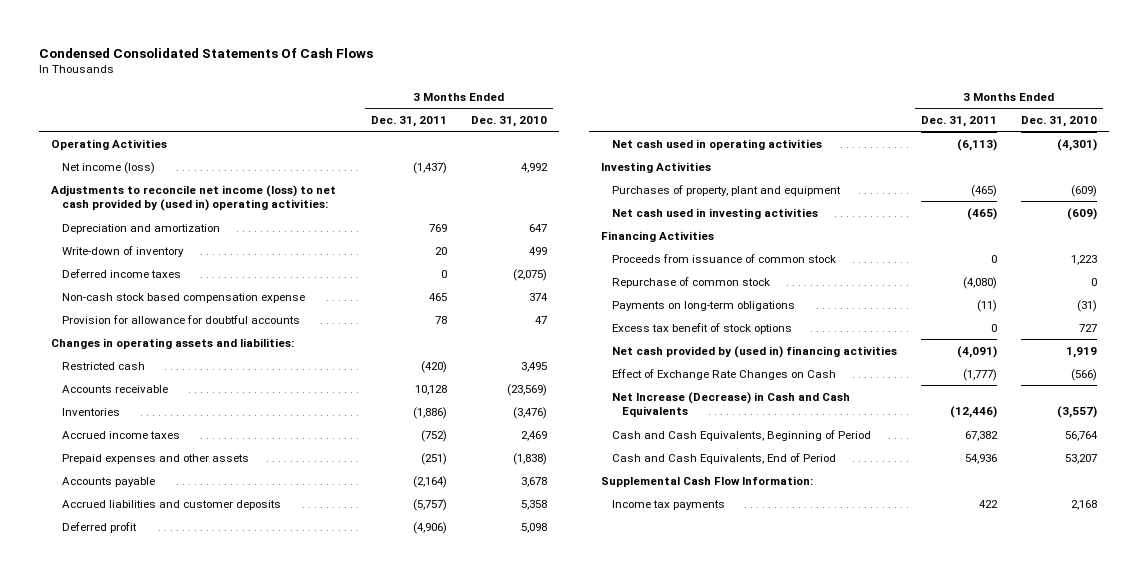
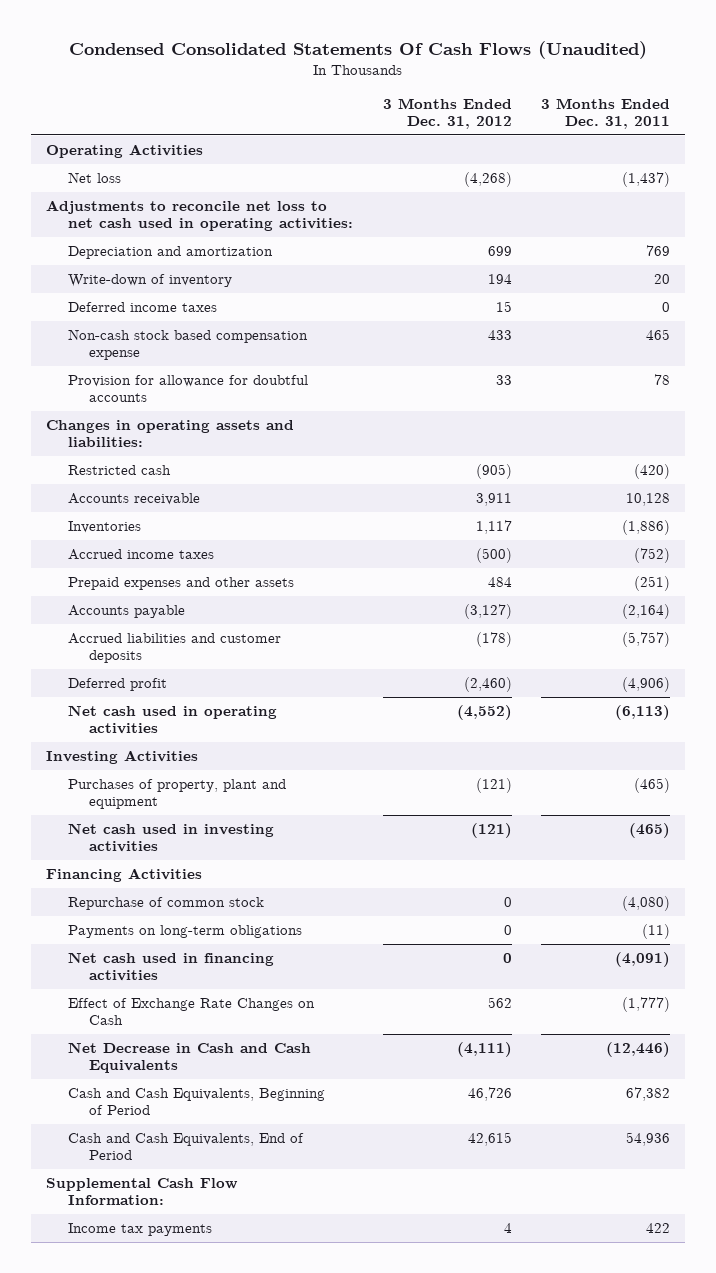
[39,47,374,58] Condensed Consolidated Statements Of Cash Flows -> [69,40,648,59] Condensed Consolidated Statements Of Cash Flows (Unaudited)
[471,116,548,128] Dec. 31, 2010 -> none
none -> [382,97,512,130] 3 Months Ended Dec. 31, 2012
[62,161,156,174] Net income (loss) -> [67,171,121,183] Net loss
[51,184,337,212] Adjustments to reconcile net income (loss) to net cash provided by (used in) operating activities: -> [46,199,353,232] Adjustments to reconcile net loss to net cash used in operating activities:
[611,253,836,263] Proceeds from issuance of common stock -> none
[611,322,792,334] Excess tax benefit of stock options -> none
[611,345,897,358] Net cash provided by (used in) financing activities -> [67,951,274,982] Net cash used in financing activities
[611,391,850,418] Net Increase (Decrease) in Cash and Cash Equivalents -> [67,1041,311,1074] Net Decrease in Cash and Cash Equivalents

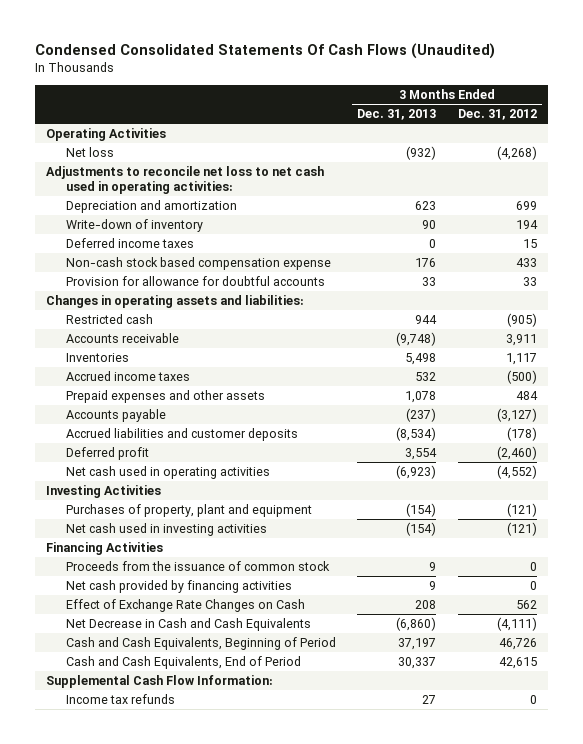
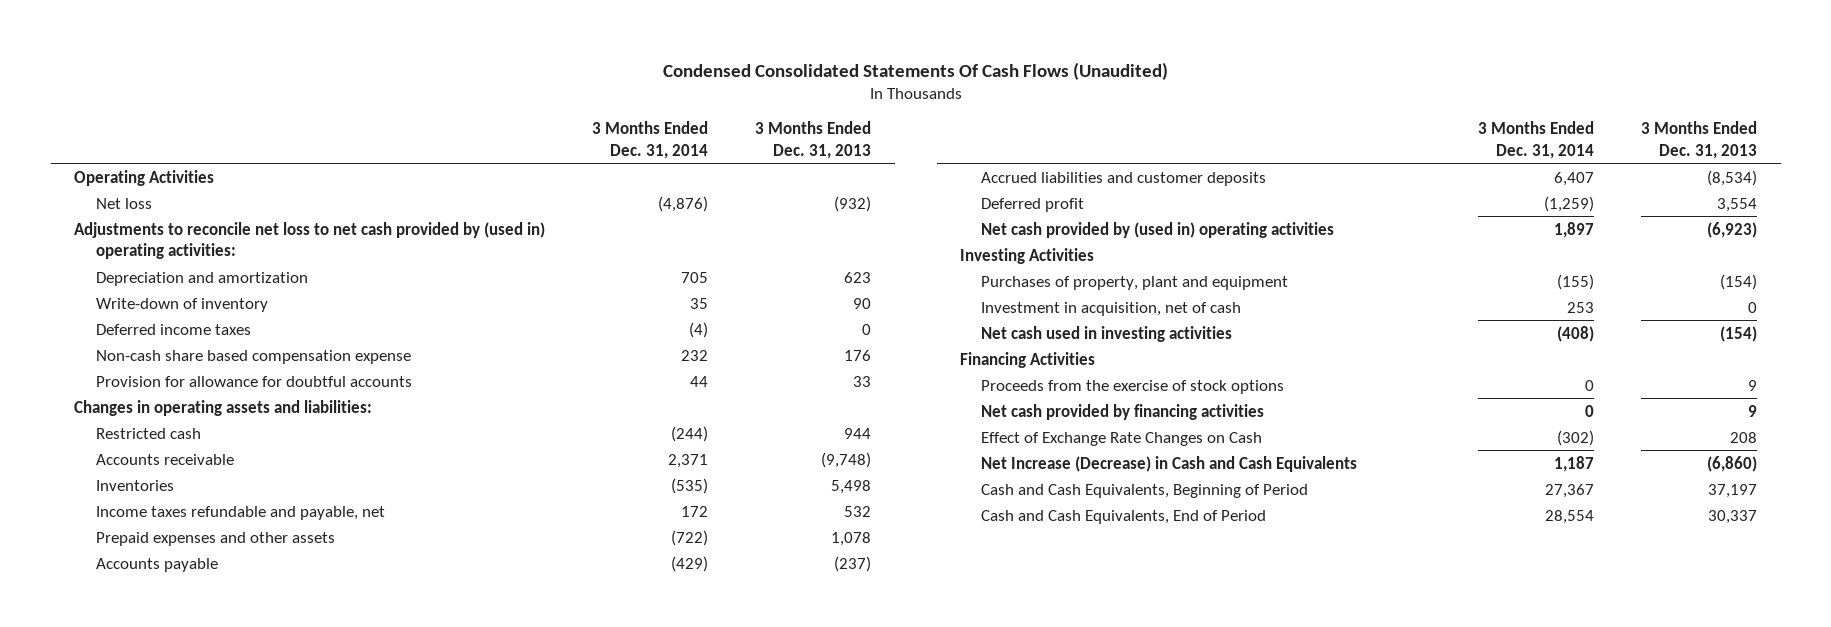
[457,109,537,121] Dec. 31, 2012 -> none
none -> [592,121,709,159] 3 Months Ended Dec. 31, 2014
[46,166,325,194] Adjustments to reconcile net loss to net cash used in operating activities: -> [74,221,546,259] Adjustments to reconcile net loss to net cash provided by (used in) operating activities:
[65,257,331,271] Non-cash stock based compensation expense -> [95,349,411,364] Non-cash share based compensation expense
[65,371,190,382] Accrued income taxes -> [95,505,385,520] Income taxes refundable and payable, net
[65,466,270,480] Net cash used in operating activities -> [981,221,1335,238] Net cash provided by (used in) operating activities
none -> [981,301,1242,316] Investment in acquisition, net of cash
[65,561,330,572] Proceeds from the issuance of common stock -> [981,379,1285,394] Proceeds from the exercise of stock options
[65,618,311,632] Net Decrease in Cash and Cash Equivalents -> [981,455,1358,472] Net Increase (Decrease) in Cash and Cash Equivalents
[46,675,274,689] Supplemental Cash Flow Information: -> none
[65,694,175,705] Income tax refunds -> none

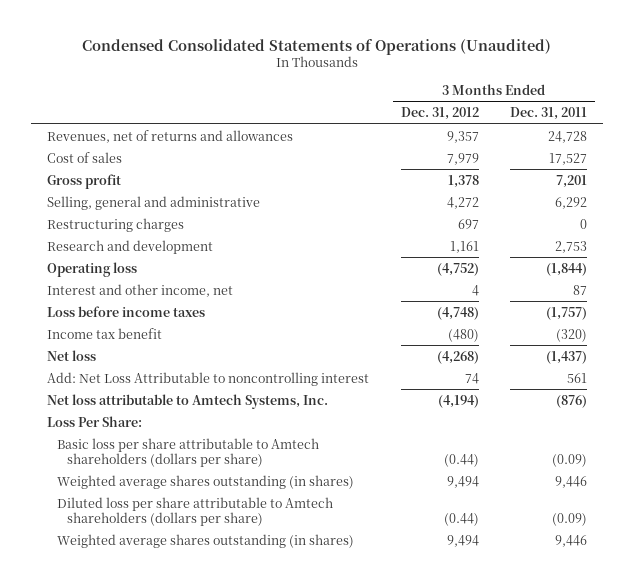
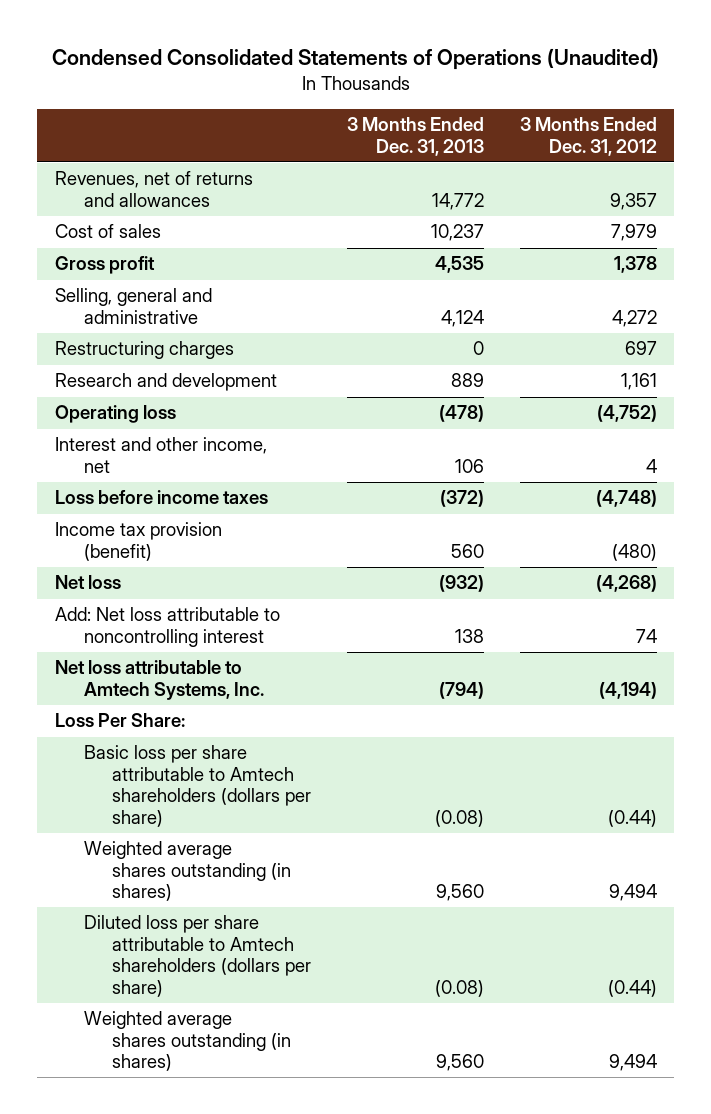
[510,107,588,121] Dec. 31, 2011 -> none
none -> [347,117,485,156] 3 Months Ended Dec. 31, 2013
[47,327,163,339] Income tax benefit -> [54,522,222,561] Income tax provision (benefit)
[47,371,370,386] Add: Net Loss Attributable to noncontrolling interest -> [54,607,280,647] Add: Net loss attributable to noncontrolling interest

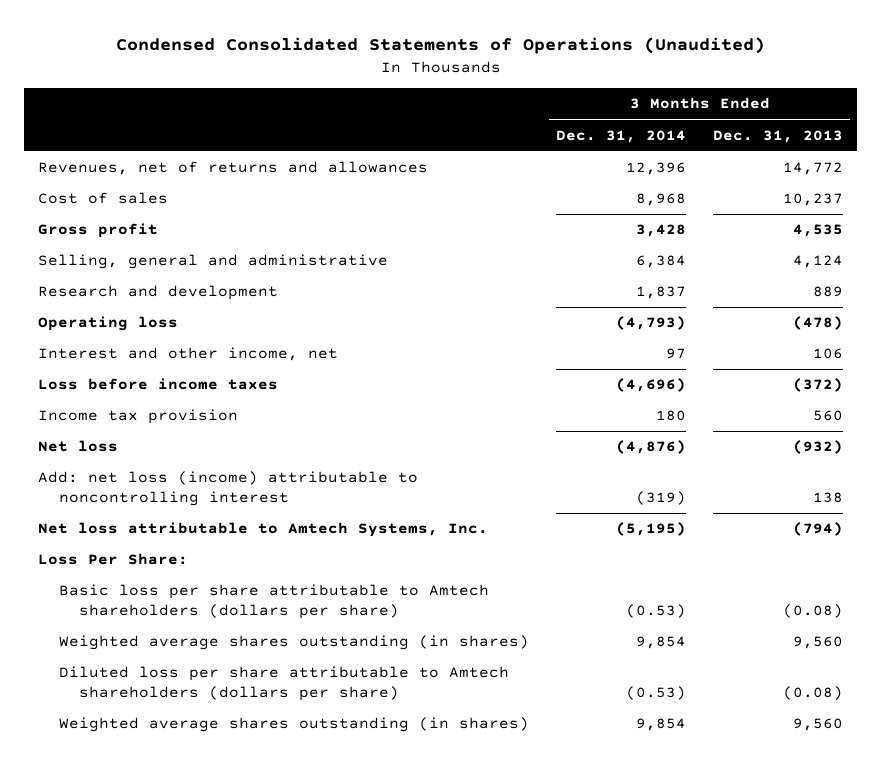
[519,117,657,156] 3 Months Ended Dec. 31, 2012 -> none
none -> [555,129,686,143] Dec. 31, 2014
[54,341,234,360] Restructuring charges -> none
[54,522,222,561] Income tax provision (benefit) -> [38,409,239,425] Income tax provision
[54,607,280,647] Add: Net loss attributable to noncontrolling interest -> [38,471,419,507] Add: net loss (income) attributable to noncontrolling interest

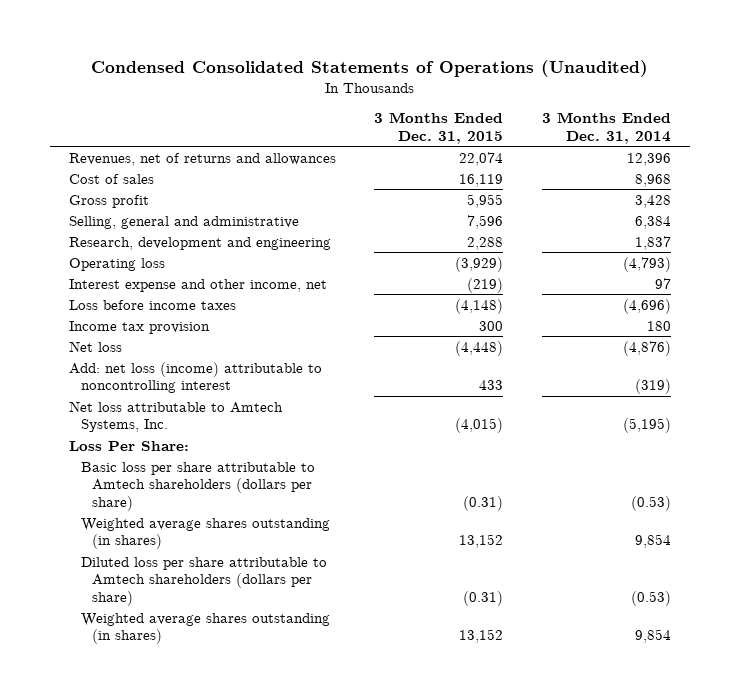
[713,129,844,143] Dec. 31, 2013 -> none
none -> [374,112,504,144] 3 Months Ended Dec. 31, 2015
[38,285,279,301] Research and development -> [68,236,331,250] Research, development and engineering
[38,347,339,362] Interest and other income, net -> [68,278,327,292] Interest expense and other income, net

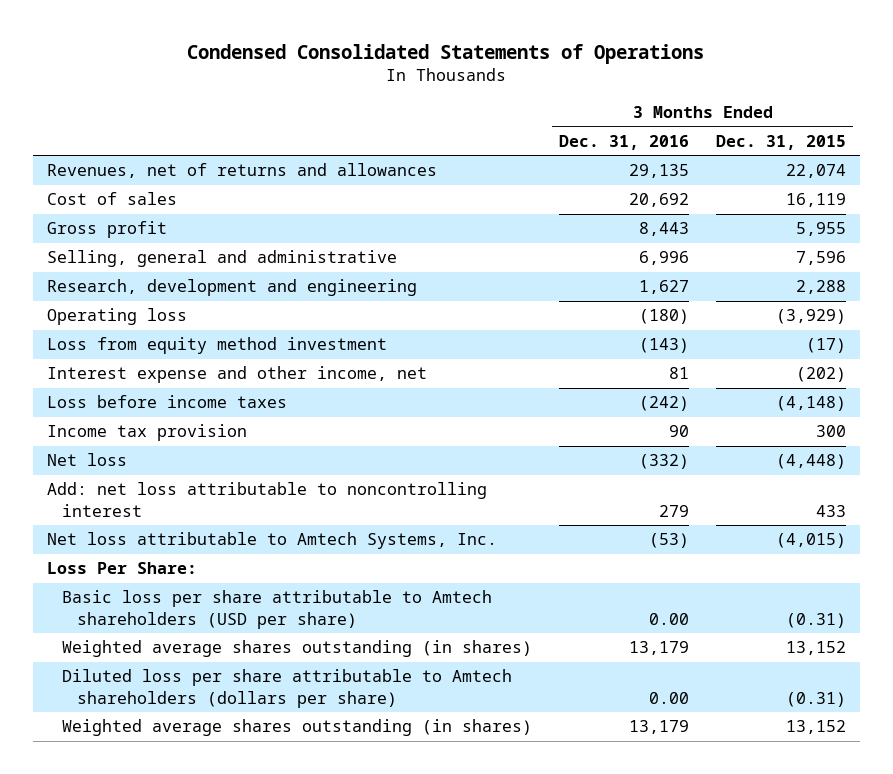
[90,59,648,77] Condensed Consolidated Statements of Operations (Unaudited) -> [187,43,705,64] Condensed Consolidated Statements of Operations
[541,112,671,144] 3 Months Ended Dec. 31, 2014 -> none
none -> [558,134,689,150] Dec. 31, 2016
none -> [46,337,387,355] Loss from equity method investment
[467,277,504,293] (219) -> [796,367,847,383] (202)
[68,361,322,394] Add: net loss (income) attributable to noncontrolling interest -> [46,482,487,517] Add: net loss attributable to noncontrolling interest
[80,461,315,511] Basic loss per share attributable to Amtech shareholders (dollars per share) -> [61,590,492,629] Basic loss per share attributable to Amtech shareholders (USD per share)

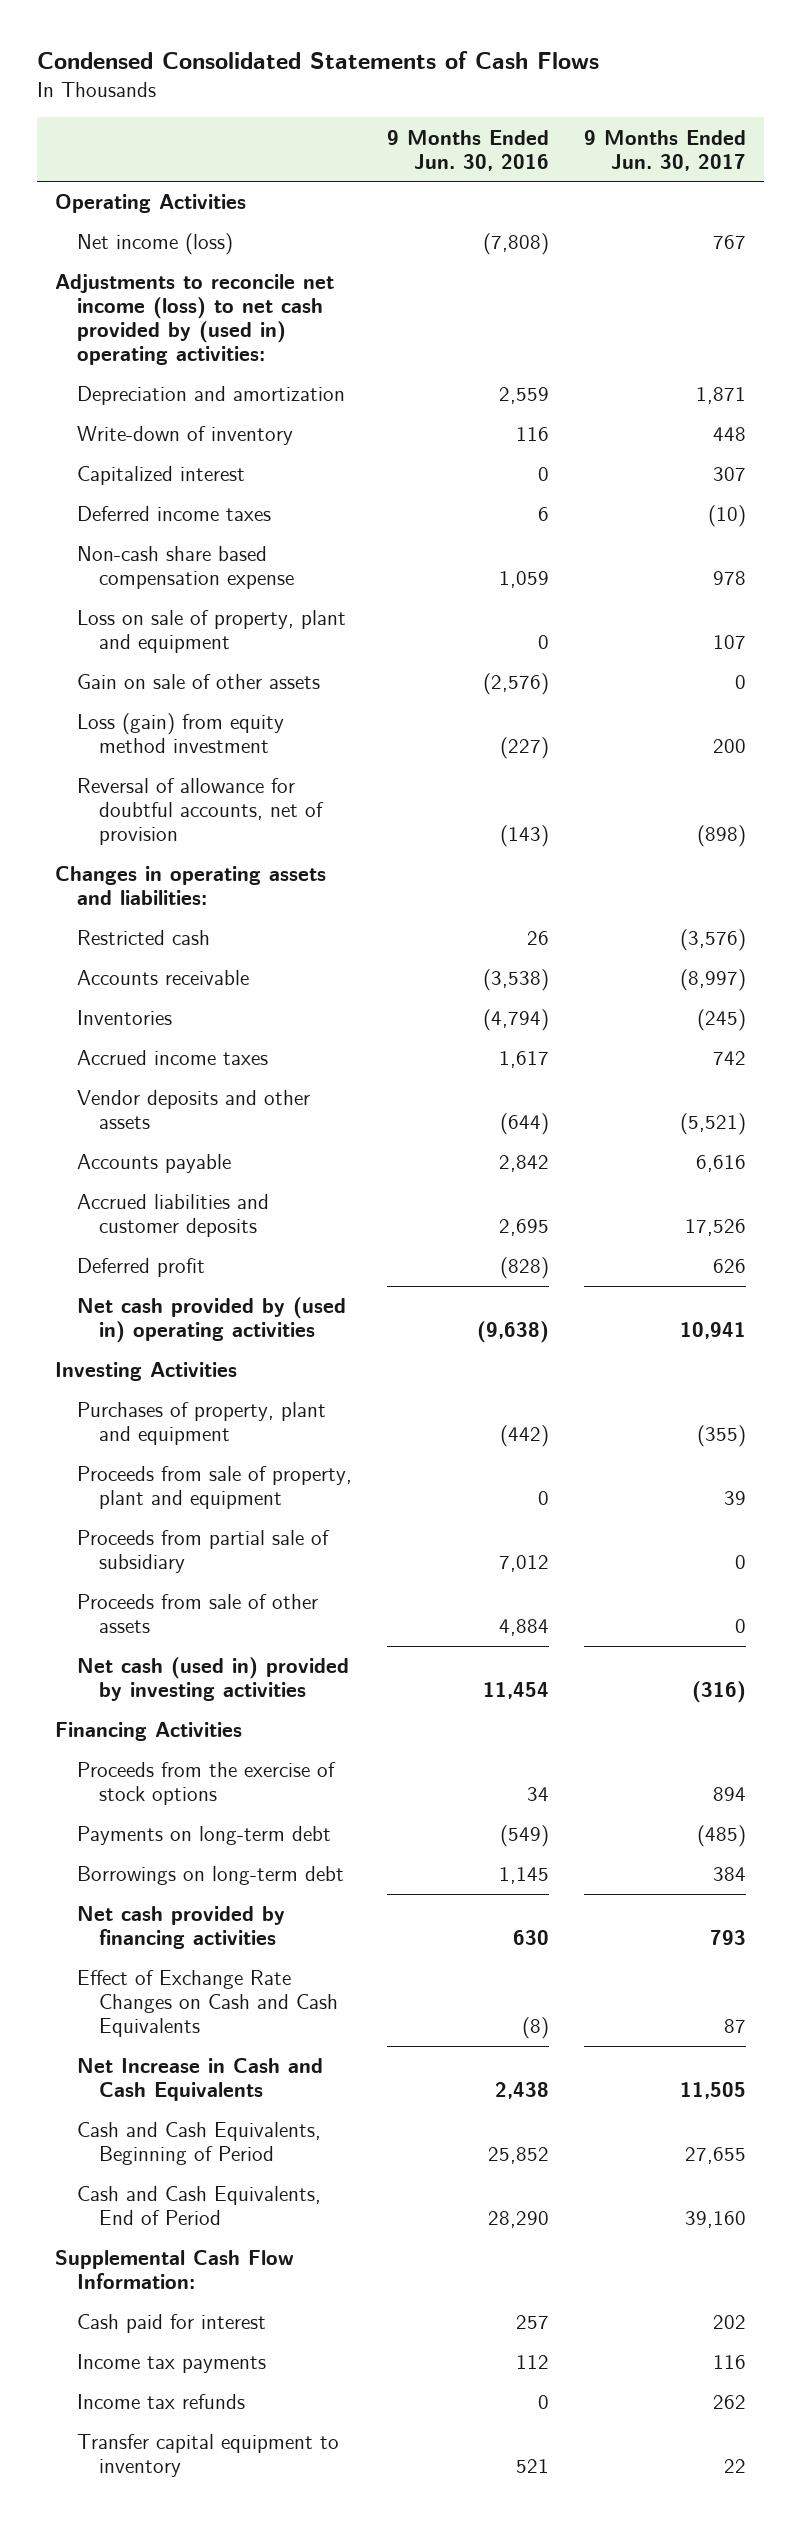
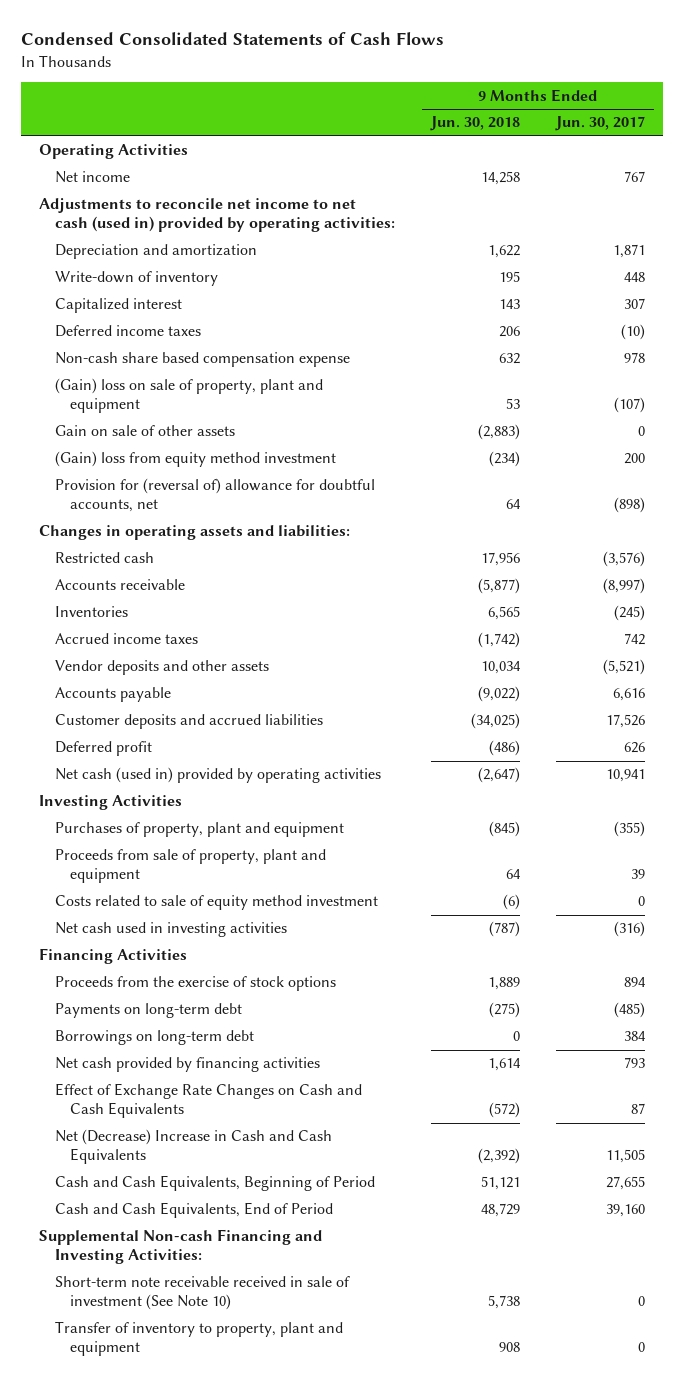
[386,129,549,171] 9 Months Ended Jun. 30, 2016 -> none
none -> [429,116,520,132] Jun. 30, 2018
[76,233,233,256] Net income (loss) -> [54,171,130,184] Net income
[54,274,334,365] Adjustments to reconcile net income (loss) to net cash provided by (used in) operating activities: -> [38,198,395,233] Adjustments to reconcile net income to net cash (used in) provided by operating activities:
[76,610,346,654] Loss on sale of property, plant and equipment -> [54,378,323,414] (Gain) loss on sale of property, plant and equipment
[712,635,746,650] 107 -> [614,397,646,414] (107)
[76,713,284,754] Loss (gain) from equity method investment -> [54,451,336,468] (Gain) loss from equity method investment
[76,778,324,845] Reversal of allowance for doubtful accounts, net of provision -> [54,478,375,513] Provision for (reversal of) allowance for doubtful accounts, net
[76,1194,269,1238] Accrued liabilities and customer deposits -> [54,714,323,730] Customer deposits and accrued liabilities
[76,1297,346,1344] Net cash provided by (used in) operating activities -> [54,767,381,784] Net cash (used in) provided by operating activities
[76,1530,330,1574] Proceeds from partial sale of subsidiary -> none
[76,1594,318,1634] Proceeds from sale of other assets -> none
none -> [54,895,378,911] Costs related to sale of equity method investment
[76,1657,349,1702] Net cash (used in) provided by investing activities -> [54,922,287,938] Net cash used in investing activities
[76,2058,323,2102] Net Increase in Cash and Cash Equivalents -> [54,1129,332,1165] Net (Decrease) Increase in Cash and Cash Equivalents
[54,2250,294,2290] Supplemental Cash Flow Information: -> none
[76,2314,266,2334] Cash paid for interest -> none
[76,2354,266,2374] Income tax payments -> none
[76,2394,245,2410] Income tax refunds -> none
[76,2434,339,2478] Transfer capital equipment to inventory -> none
none -> [38,1229,322,1265] Supplemental Non-cash Financing and Investing Activities:
none -> [54,1276,350,1311] Short-term note receivable received in sale of investment (See Note 10)
none -> [54,1321,343,1357] Transfer of inventory to property, plant and equipment

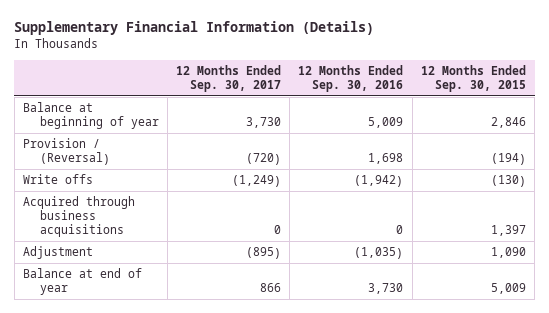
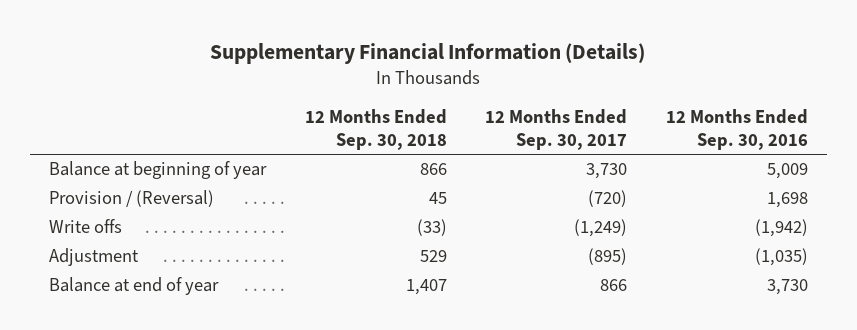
[420,65,526,92] 12 Months Ended Sep. 30, 2015 -> none
none -> [304,108,447,151] 12 Months Ended Sep. 30, 2018
[22,196,135,237] Acquired through business acquisitions -> none

